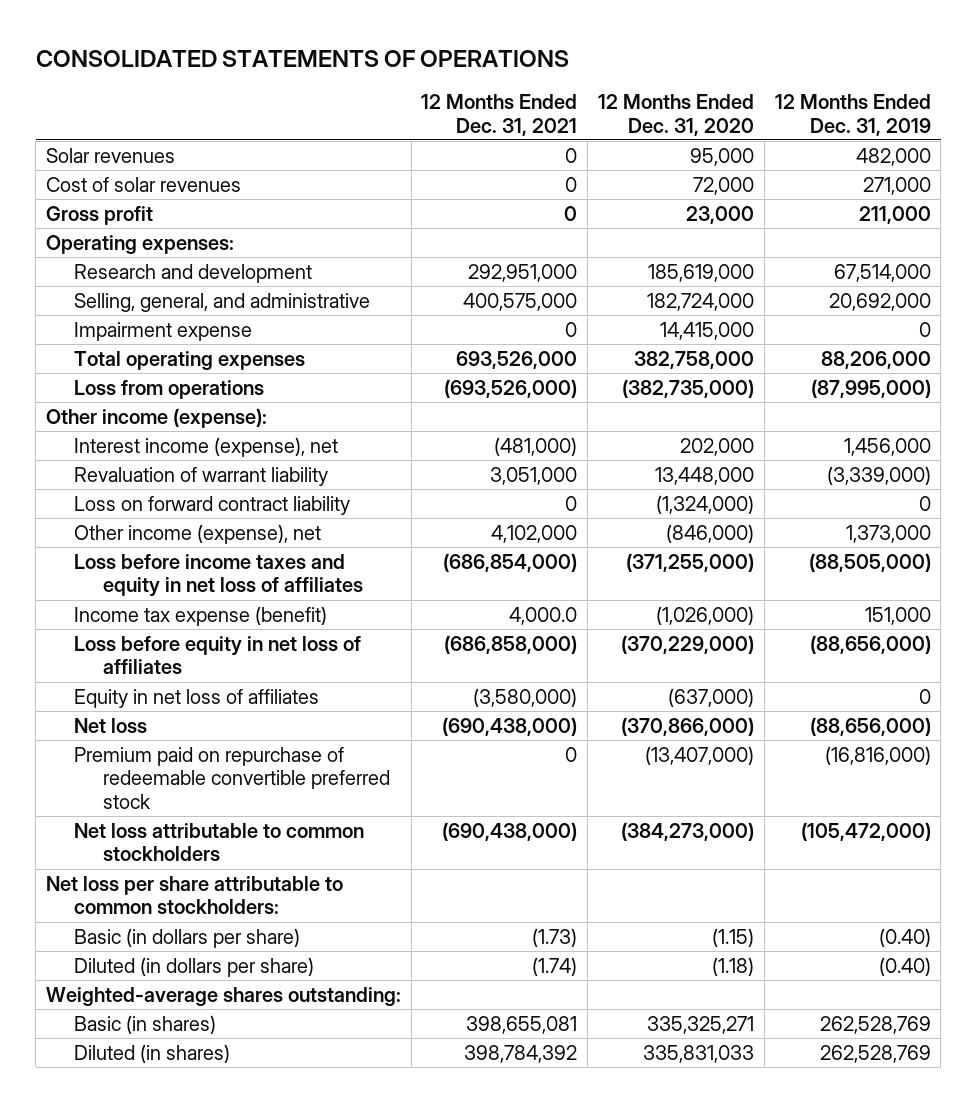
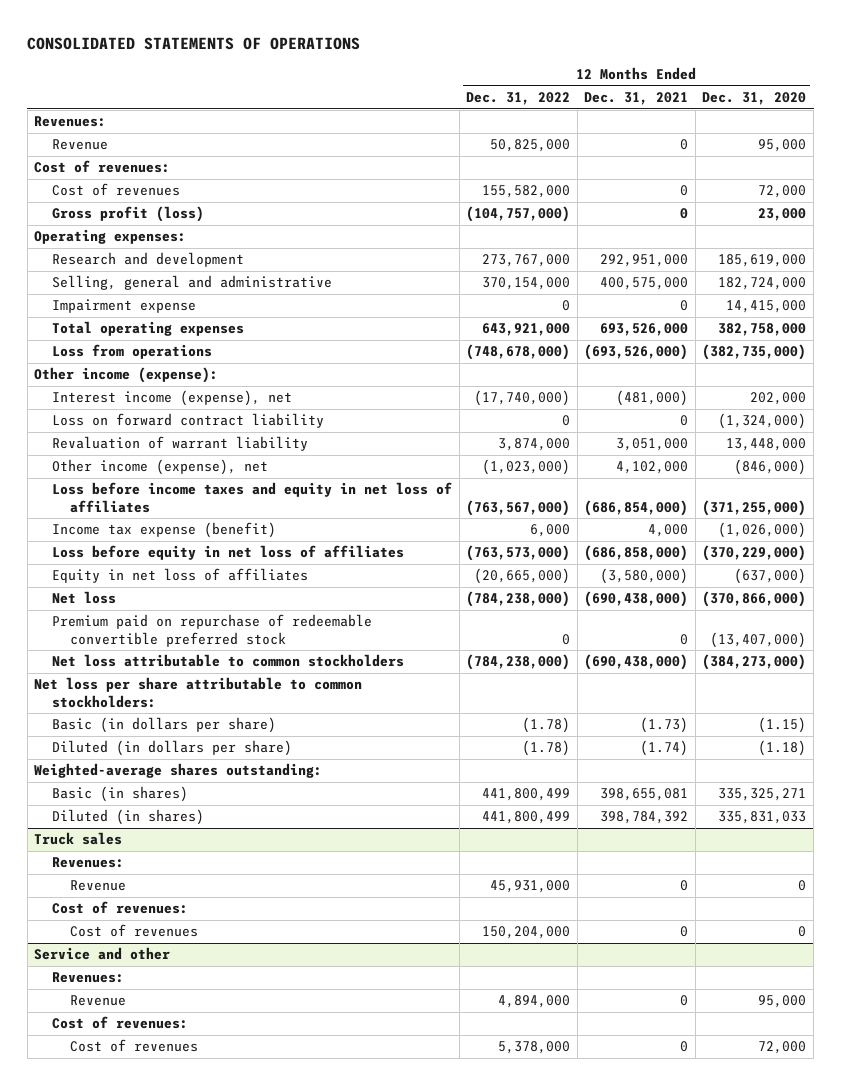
[774,94,931,136] 12 Months Ended Dec. 31, 2019 -> none
none -> [466,91,571,105] Dec. 31, 2022
none -> [34,116,107,128] Revenues:
[45,148,175,164] Solar revenues -> [52,139,109,151] Revenue
none -> [34,160,171,174] Cost of revenues:
[45,177,241,193] Cost of solar revenues -> [52,183,181,197] Cost of revenues
[45,206,153,226] Gross profit -> [52,206,205,223] Gross profit (loss)
[74,293,371,313] Selling, general, and administrative -> [52,275,333,291] Selling, general and administrative
[74,467,329,487] Revaluation of warrant liability -> [52,436,309,452] Revaluation of warrant liability
[509,607,578,626] 4,000.0 -> [648,524,689,538] 4,000
none -> [34,832,123,846] Truck sales
none -> [52,857,125,869] Revenues:
none -> [70,880,127,892] Revenue
none -> [52,901,189,915] Cost of revenues:
none -> [70,924,199,938] Cost of revenues
none -> [34,947,171,961] Service and other
none -> [52,972,125,984] Revenues:
none -> [70,995,127,1007] Revenue
none -> [52,1016,189,1030] Cost of revenues:
none -> [70,1039,199,1053] Cost of revenues

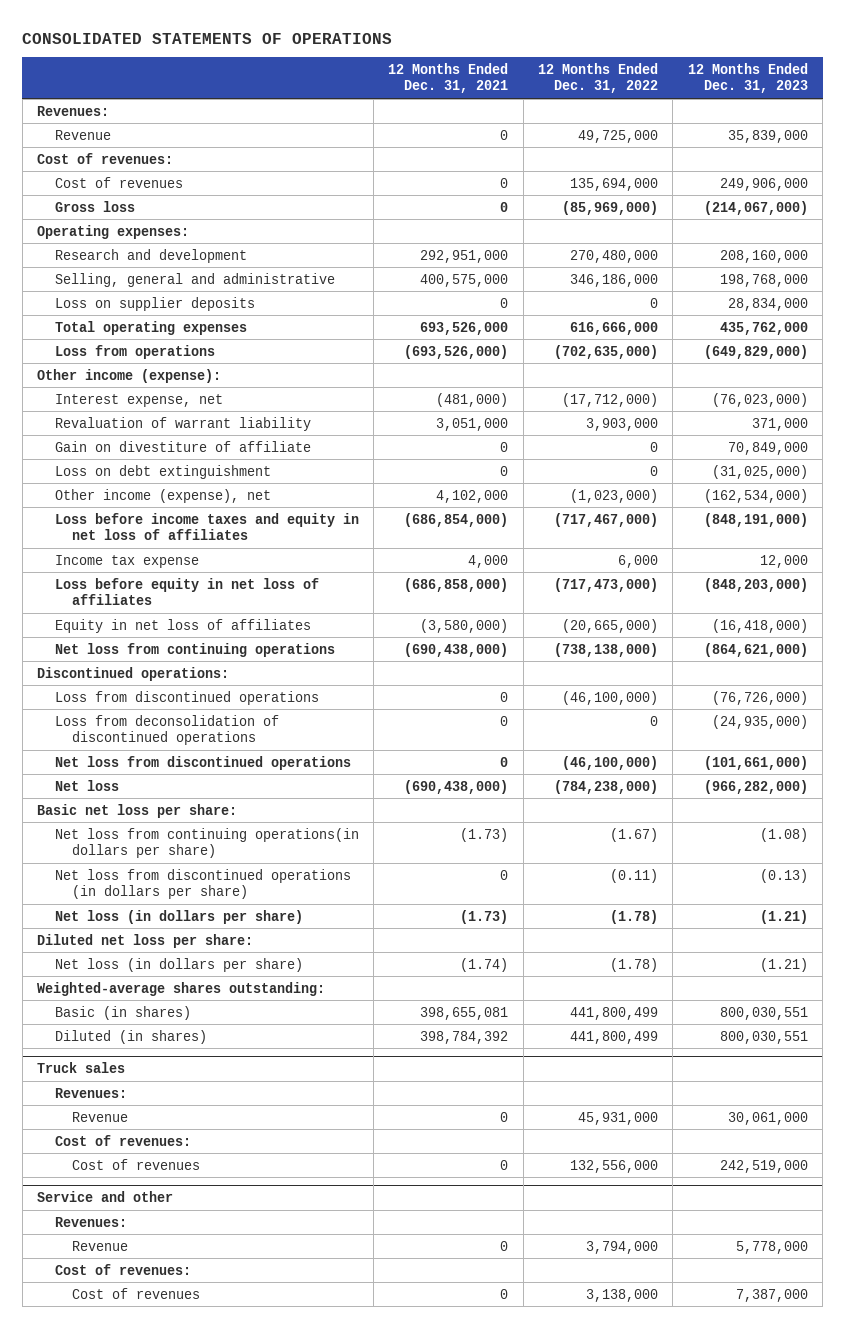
[702,91,807,105] Dec. 31, 2020 -> none
none -> [687,63,808,94] 12 Months Ended Dec. 31, 2023
[490,139,571,153] 50,825,000 -> [578,129,659,143] 49,725,000
[482,185,571,199] 155,582,000 -> [570,177,659,191] 135,694,000
[52,206,205,223] Gross profit (loss) -> [54,200,135,212] Gross loss
[466,206,571,223] (104,757,000) -> [562,200,659,215] (85,969,000)
[482,254,571,268] 273,767,000 -> [570,249,659,263] 270,480,000
[482,277,571,291] 370,154,000 -> [570,273,659,287] 346,186,000
[52,299,197,314] Impairment expense -> [54,296,255,311] Loss on supplier deposits
[482,323,571,337] 643,921,000 -> [570,321,659,335] 616,666,000
[466,344,571,361] (748,678,000) -> [554,344,659,359] (702,635,000)
[52,413,325,429] Loss on forward contract liability -> none
[52,390,293,407] Interest income (expense), net -> [54,393,223,407] Interest expense, net
[474,390,571,407] (17,740,000) -> [562,392,659,407] (17,712,000)
[498,438,571,452] 3,874,000 -> [586,417,659,431] 3,903,000
none -> [54,440,311,452] Gain on divestiture of affiliate
none -> [54,464,271,479] Loss on debt extinguishment
[466,499,571,516] (763,567,000) -> [554,512,659,527] (717,467,000)
[52,522,277,539] Income tax expense (benefit) -> [54,554,199,568] Income tax expense
[466,545,571,562] (763,573,000) -> [554,577,659,592] (717,473,000)
none -> [54,642,335,657] Net loss from continuing operations
none -> [37,666,230,681] Discontinued operations:
none -> [54,690,319,705] Loss from discontinued operations
none -> [54,714,279,746] Loss from deconsolidation of discontinued operations
none -> [54,755,351,770] Net loss from discontinued operations
[52,614,373,647] Premium paid on repurchase of redeemable convertible preferred stock -> none
[52,654,405,668] Net loss attributable to common stockholders -> none
[34,677,363,708] Net loss per share attributable to common stockholders: -> none
none -> [37,803,238,818] Basic net loss per share:
none -> [54,827,359,859] Net loss from continuing operations(in dollars per share)
none -> [54,868,351,900] Net loss from discontinued operations (in dollars per share)
[52,717,277,734] Basic (in dollars per share) -> [54,909,303,924] Net loss (in dollars per share)
none -> [37,933,254,948] Diluted net loss per share:
[52,740,293,757] Diluted (in dollars per share) -> [54,957,303,972] Net loss (in dollars per share)
[482,926,571,940] 150,204,000 -> [570,1159,659,1173] 132,556,000
[498,995,571,1009] 4,894,000 -> [586,1240,659,1254] 3,794,000
[498,1041,571,1055] 5,378,000 -> [586,1288,659,1302] 3,138,000

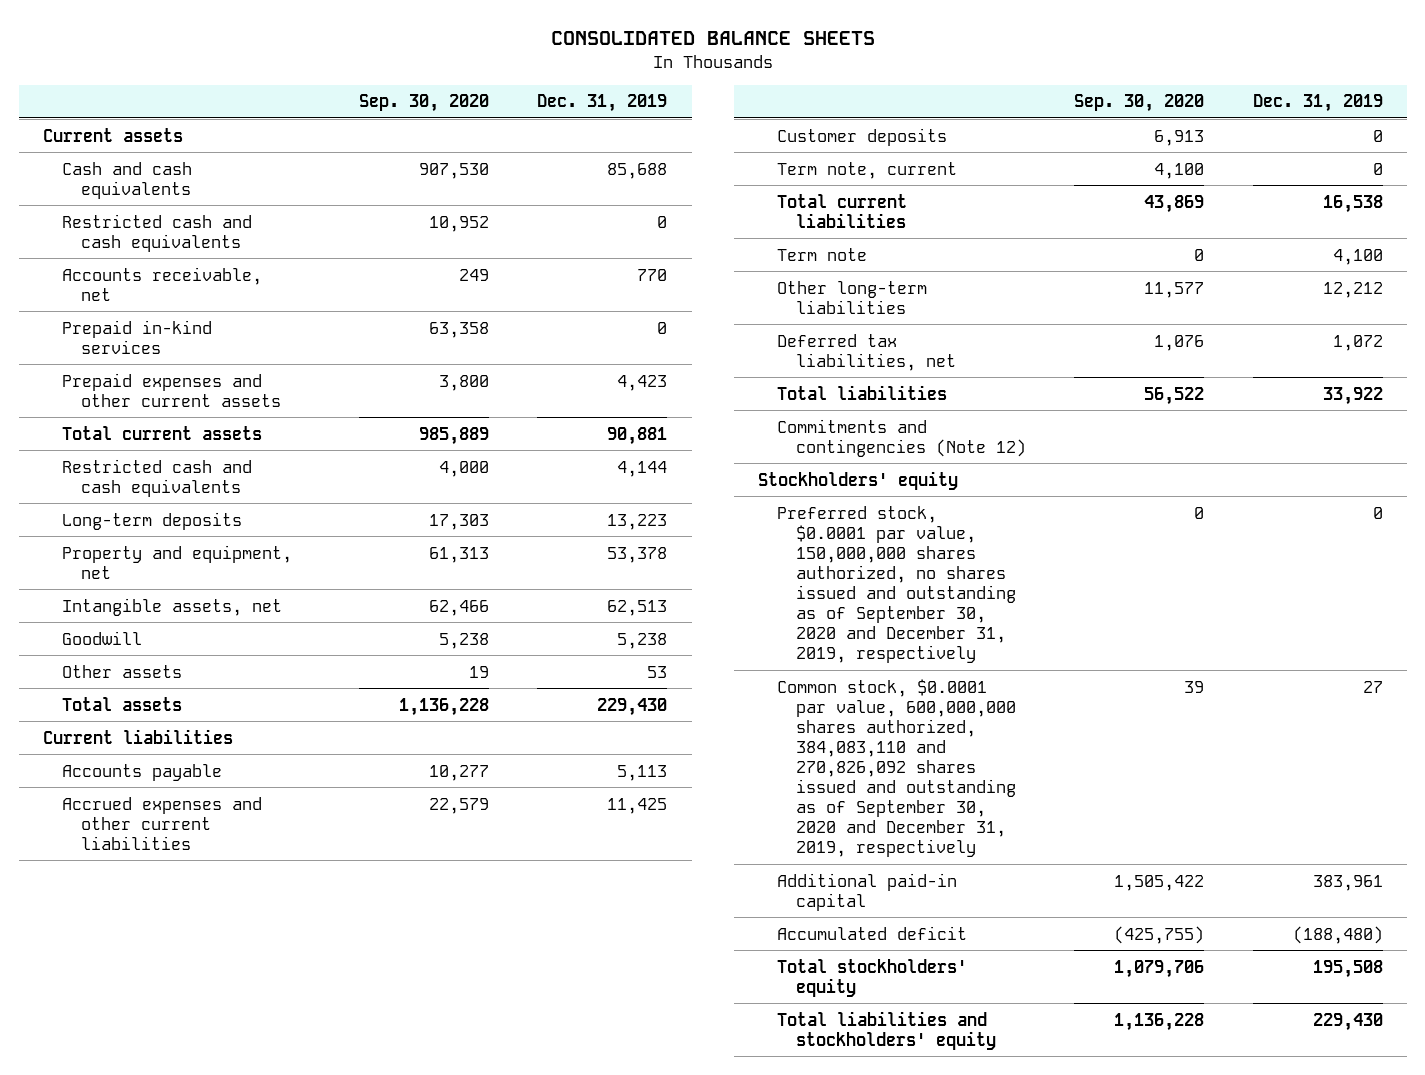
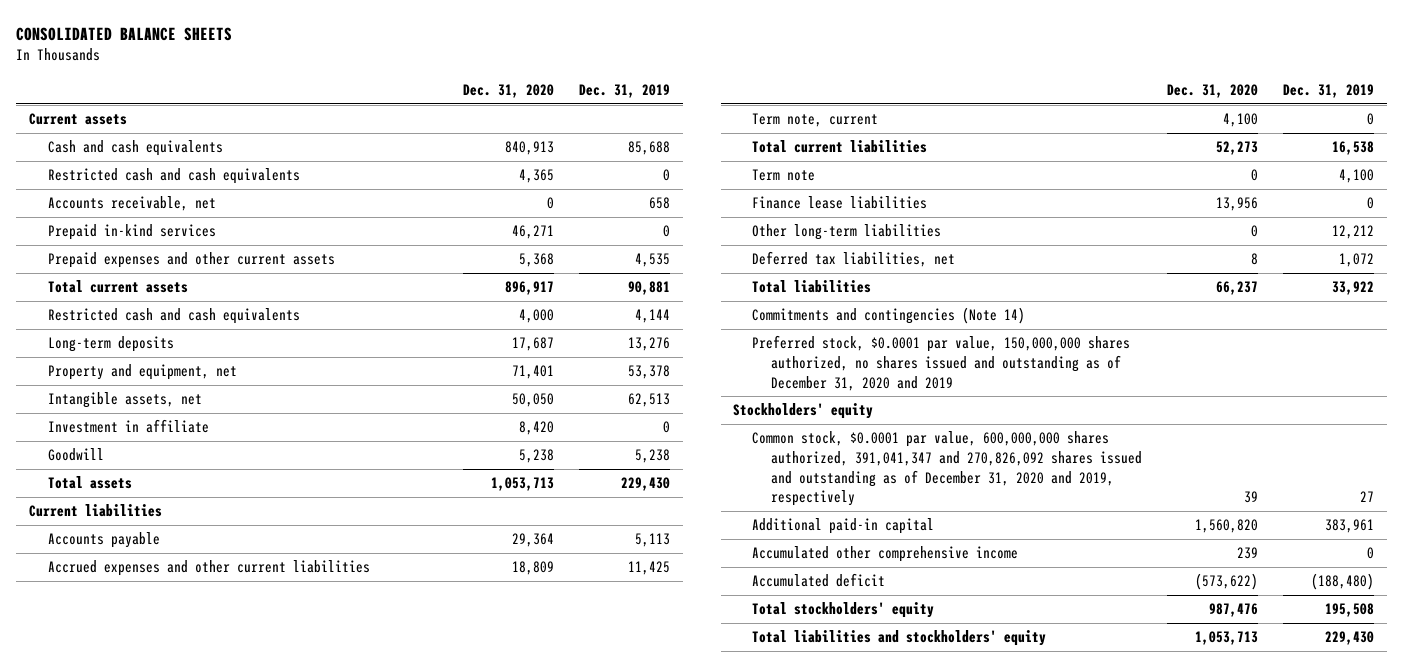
[359,94,490,113] Sep. 30, 2020 -> none
none -> [463,83,555,98] Dec. 31, 2020
[637,268,668,281] 770 -> [649,197,671,210] 658
[617,374,668,391] 4,423 -> [635,253,671,268] 4,535
[607,513,668,530] 13,223 -> [628,337,671,352] 13,276
none -> [47,419,209,434] Investment in affiliate
[61,664,182,678] Other assets -> none
[777,127,948,146] Customer deposits -> none
none -> [752,196,928,210] Finance lease liabilities
[777,418,1027,457] Commitments and contingencies (Note 12) -> [752,307,1026,325] Commitments and contingencies (Note 14)
none -> [752,335,1131,391] Preferred stock, $0.0001 par value, 150,000,000 shares authorized, no shares issued and outstanding as of December 31, 2020 and 2019
[777,505,1017,663] Preferred stock, $0.0001 par value, 150,000,000 shares authorized, no shares issued and outstanding as of September 30, 2020 and December 31, 2019, respectively -> none
[777,678,1017,857] Common stock, $0.0001 par value, 600,000,000 shares authorized, 384,083,110 and 270,826,092 shares issued and outstanding as of September 30, 2020 and December 31, 2019, respectively -> [752,431,1143,507] Common stock, $0.0001 par value, 600,000,000 shares authorized, 391,041,347 and 270,826,092 shares issued and outstanding as of December 31, 2020 and 2019, respectively
none -> [752,546,1019,563] Accumulated other comprehensive income

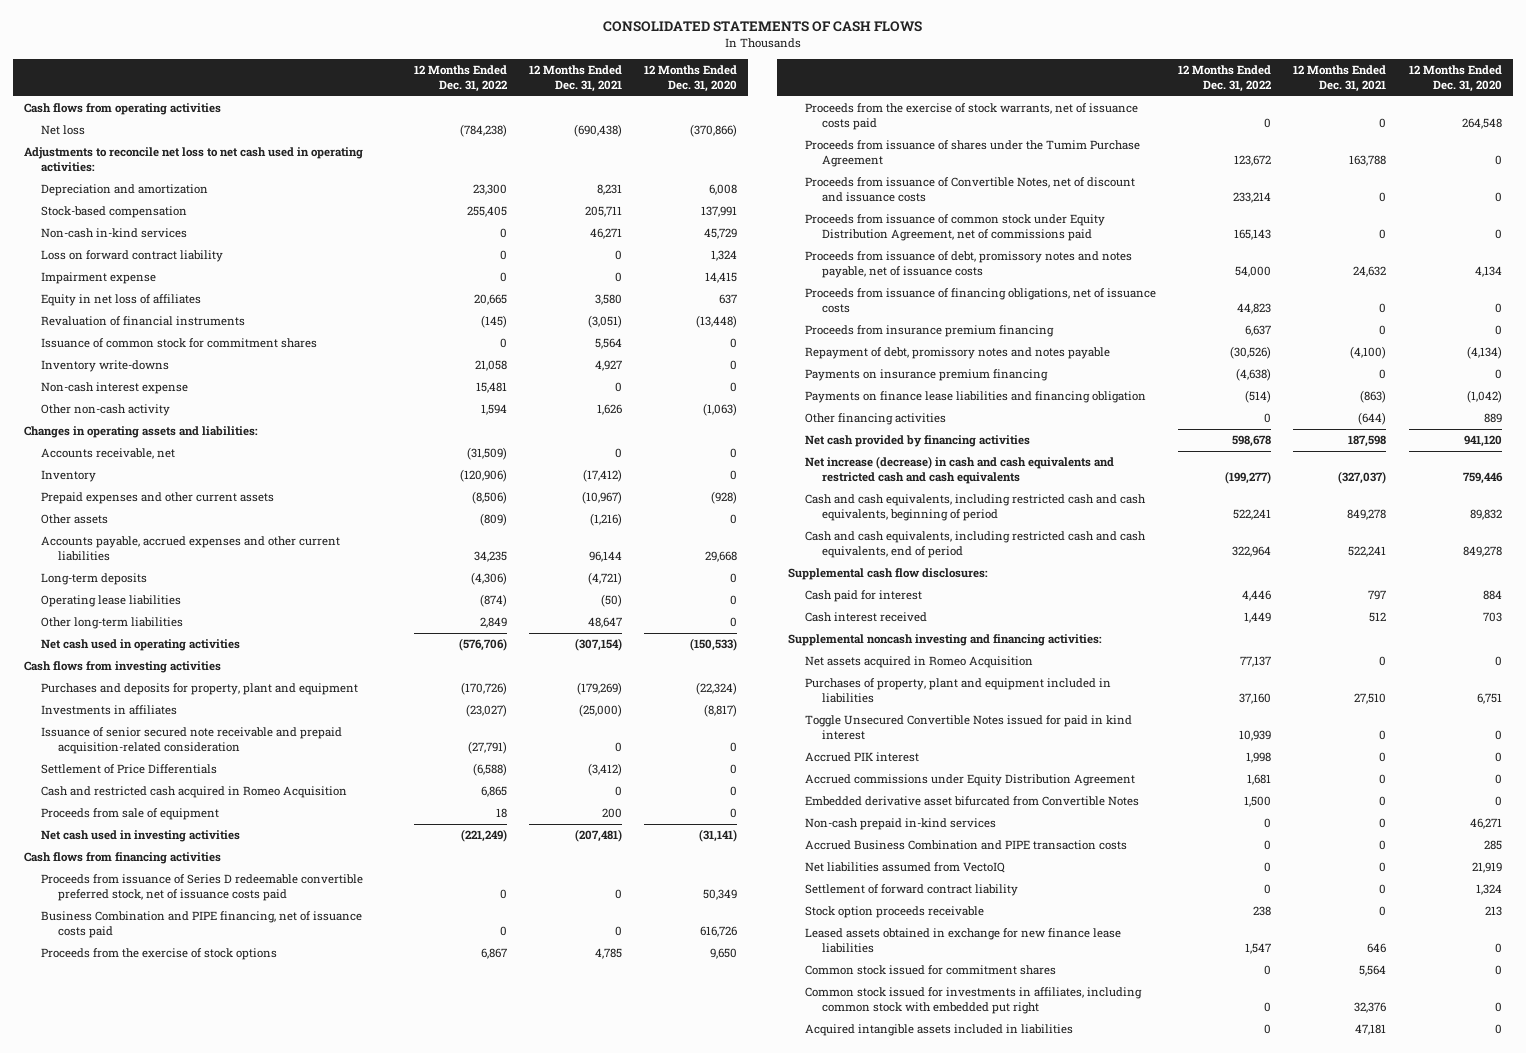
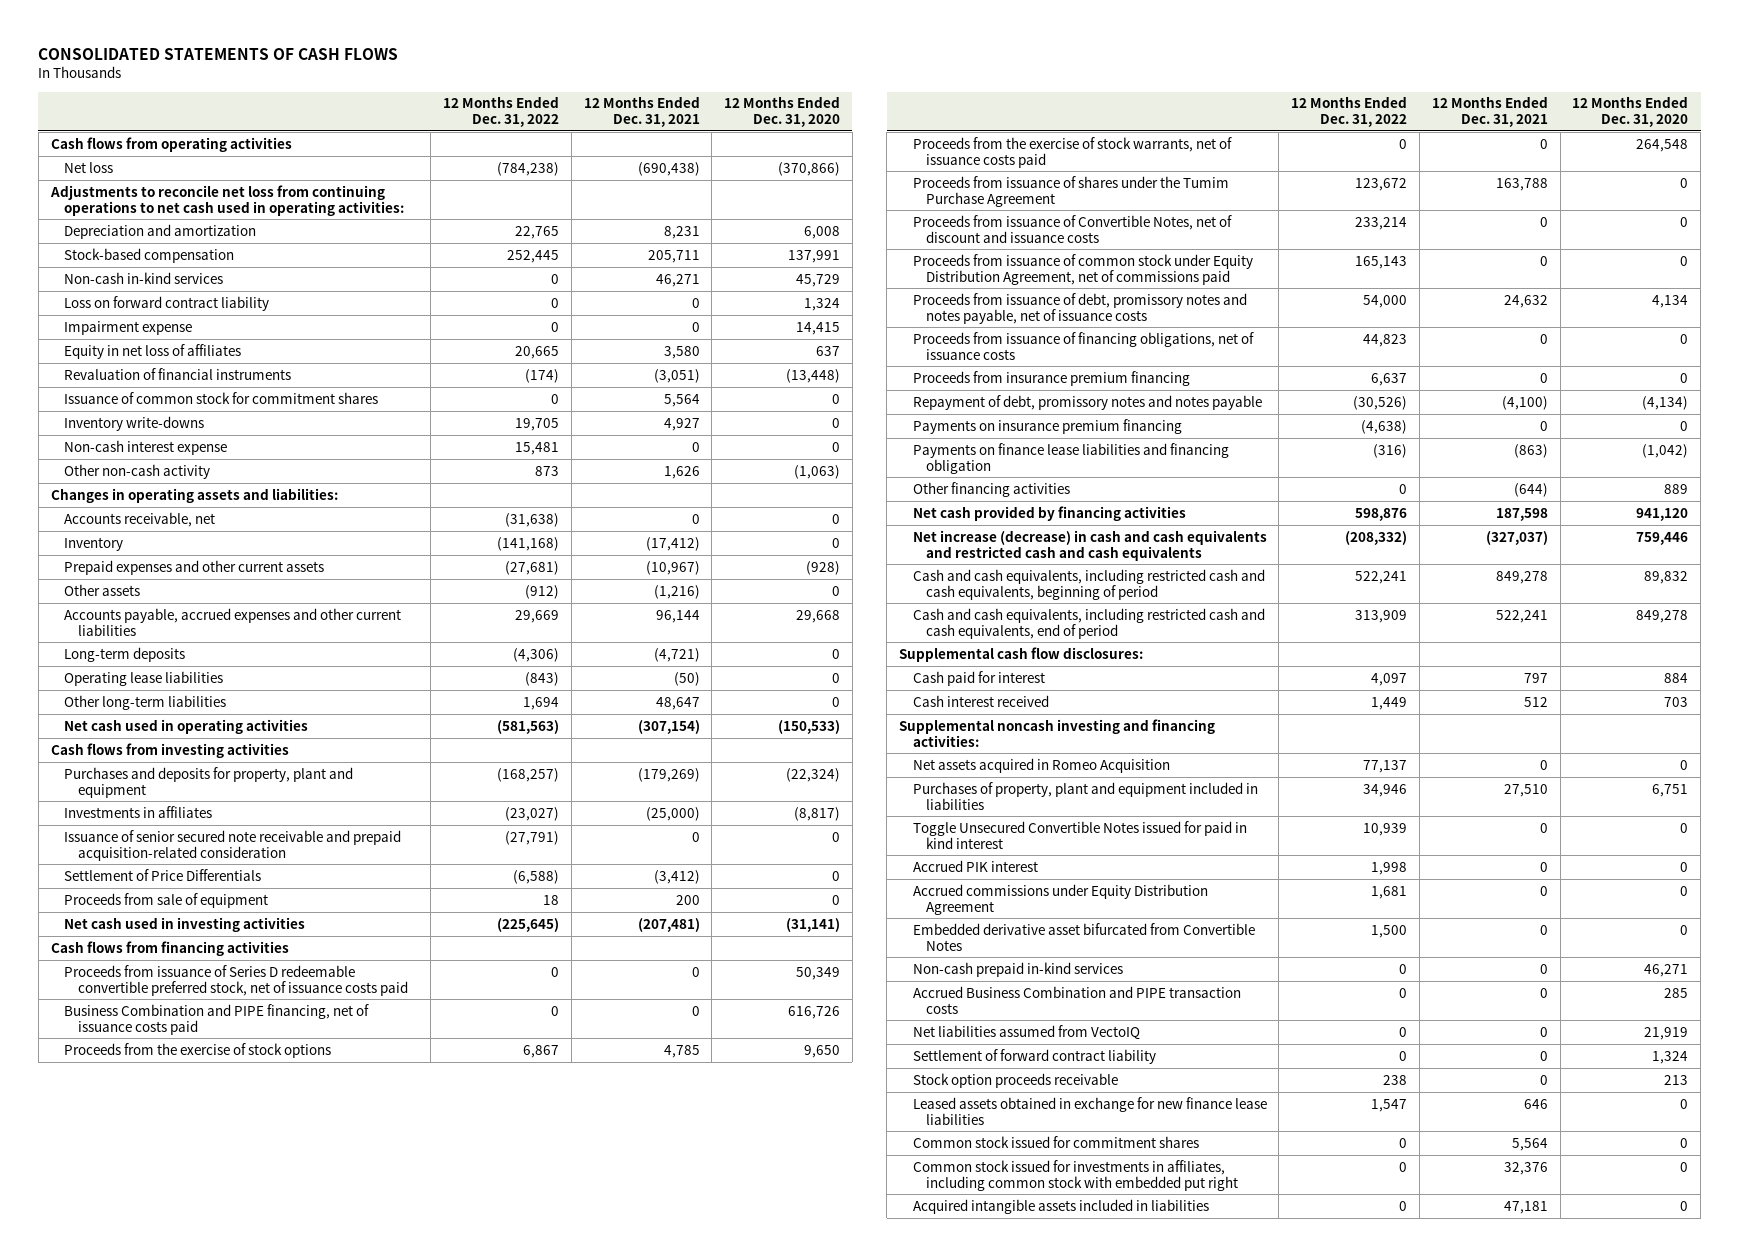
[24,147,364,173] Adjustments to reconcile net loss to net cash used in operating activities: -> [49,184,405,216] Adjustments to reconcile net loss from continuing operations to net cash used in operating activities:
[472,184,507,196] 23,300 -> [514,225,559,239] 22,765
[466,206,507,218] 255,405 -> [506,249,559,263] 252,445
[480,315,507,329] (145) -> [524,368,559,383] (174)
[474,360,507,372] 21,058 -> [514,417,559,431] 19,705
[480,404,507,416] 1,594 -> [534,465,559,476] 873
[466,447,507,461] (31,509) -> [504,512,559,527] (31,638)
[459,469,507,483] (120,906) -> [496,536,559,551] (141,168)
[471,491,507,505] (8,506) -> [504,560,559,575] (27,681)
[479,513,507,527] (809) -> [524,584,559,599] (912)
[473,551,507,563] 34,235 -> [514,609,559,623] 29,669
[479,594,507,608] (874) -> [524,671,559,686] (843)
[479,617,507,629] 2,849 -> [522,696,559,710] 1,694
[458,638,507,652] (576,706) -> [496,719,559,734] (581,563)
[460,682,507,696] (170,726) -> [496,767,559,782] (168,257)
[40,786,347,799] Cash and restricted cash acquired in Romeo Acquisition -> none
[460,829,507,843] (221,249) -> [496,917,559,932] (225,645)
[1245,390,1272,404] (514) -> [1373,443,1408,458] (316)
[1232,435,1272,448] 598,678 -> [1355,507,1408,521] 598,876
[1225,471,1272,485] (199,277) -> [1345,530,1408,545] (208,332)
[1232,546,1272,558] 322,964 -> [1355,609,1408,623] 313,909
[1242,590,1272,602] 4,446 -> [1371,672,1408,686] 4,097
[1239,693,1272,705] 37,160 -> [1363,783,1408,797] 34,946

